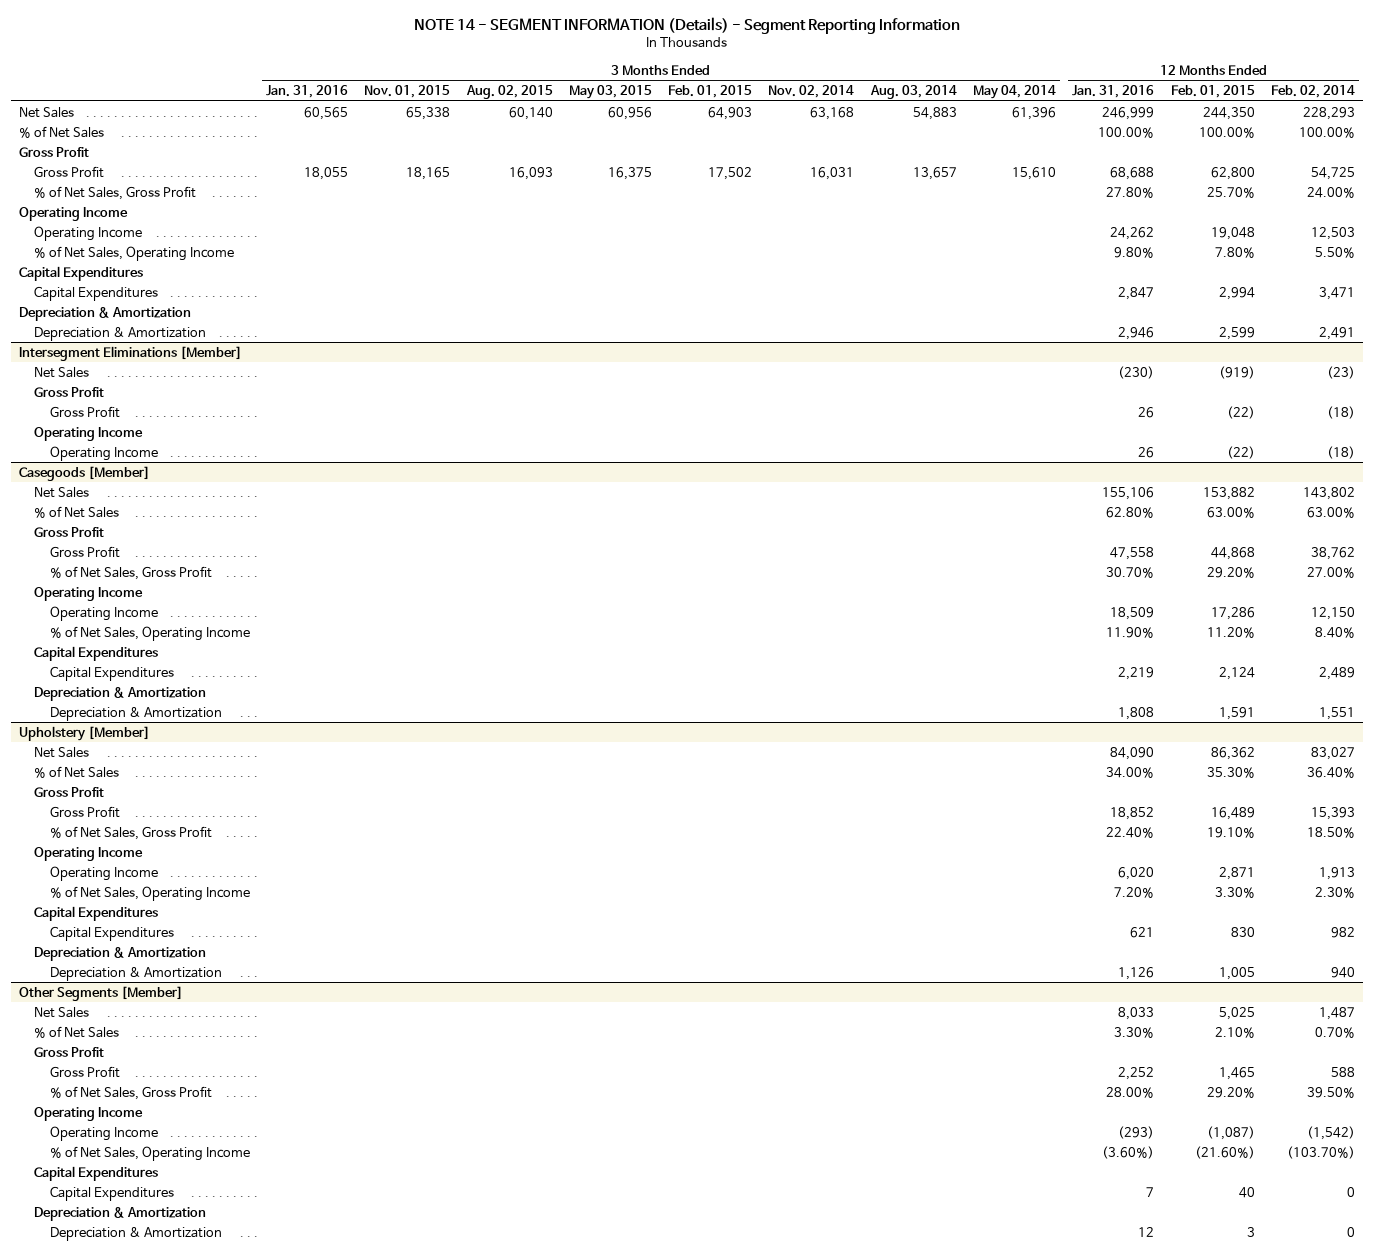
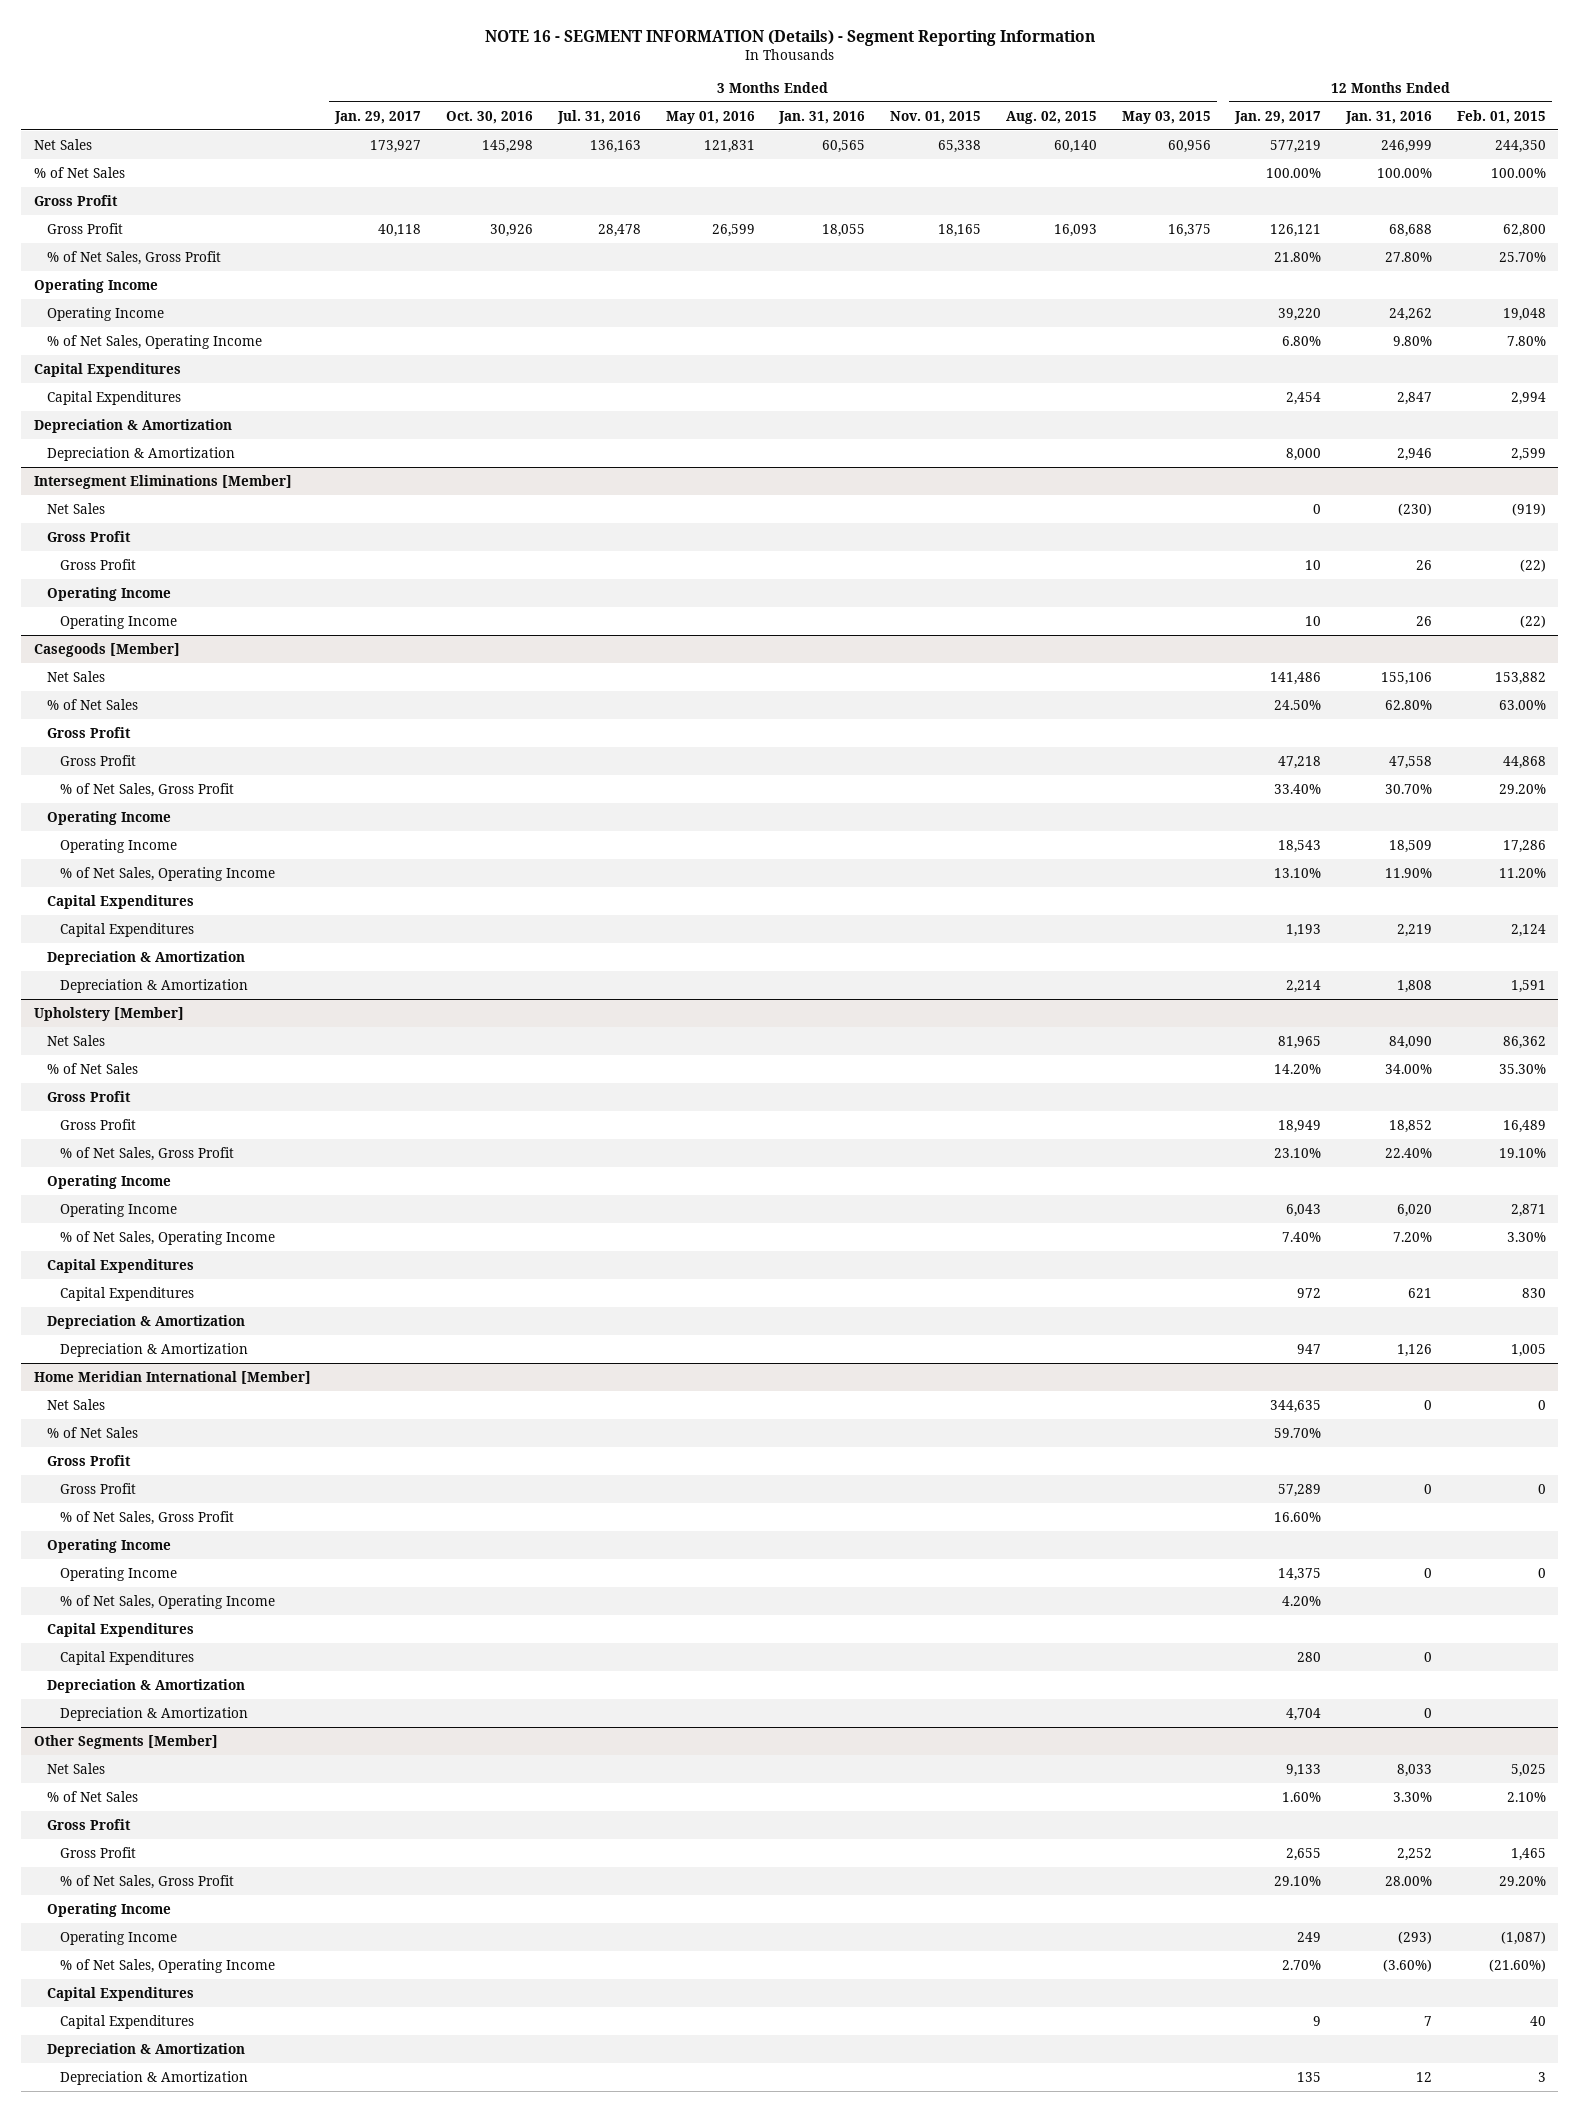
[413,17,960,35] NOTE 14 - SEGMENT INFORMATION (Details) - Segment Reporting Information -> [484,30,1095,47] NOTE 16 - SEGMENT INFORMATION (Details) - Segment Reporting Information
[668,85,753,99] Feb. 01, 2015 -> none
[768,85,855,99] Nov. 02, 2014 -> none
[869,85,957,100] Aug. 03, 2014 -> none
[973,85,1057,100] May 04, 2014 -> none
[1270,85,1355,99] Feb. 02, 2014 -> none
none -> [334,110,422,124] Jan. 29, 2017
none -> [446,110,534,124] Oct. 30, 2016
none -> [556,109,641,124] Jul. 31, 2016
none -> [665,110,755,124] May 01, 2016
none -> [1234,110,1322,124] Jan. 29, 2017
none -> [33,1370,311,1384] Home Meridian International [Member]
none -> [46,1398,105,1410] Net Sales
none -> [46,1426,138,1438] % of Net Sales
none -> [46,1454,131,1466] Gross Profit
none -> [59,1482,136,1494] Gross Profit
none -> [59,1510,234,1525] % of Net Sales, Gross Profit
none -> [46,1538,171,1553] Operating Income
none -> [59,1566,177,1581] Operating Income
none -> [59,1594,275,1609] % of Net Sales, Operating Income
none -> [46,1622,194,1637] Capital Expenditures
none -> [59,1650,194,1665] Capital Expenditures
none -> [46,1678,245,1693] Depreciation & Amortization
none -> [59,1706,248,1721] Depreciation & Amortization

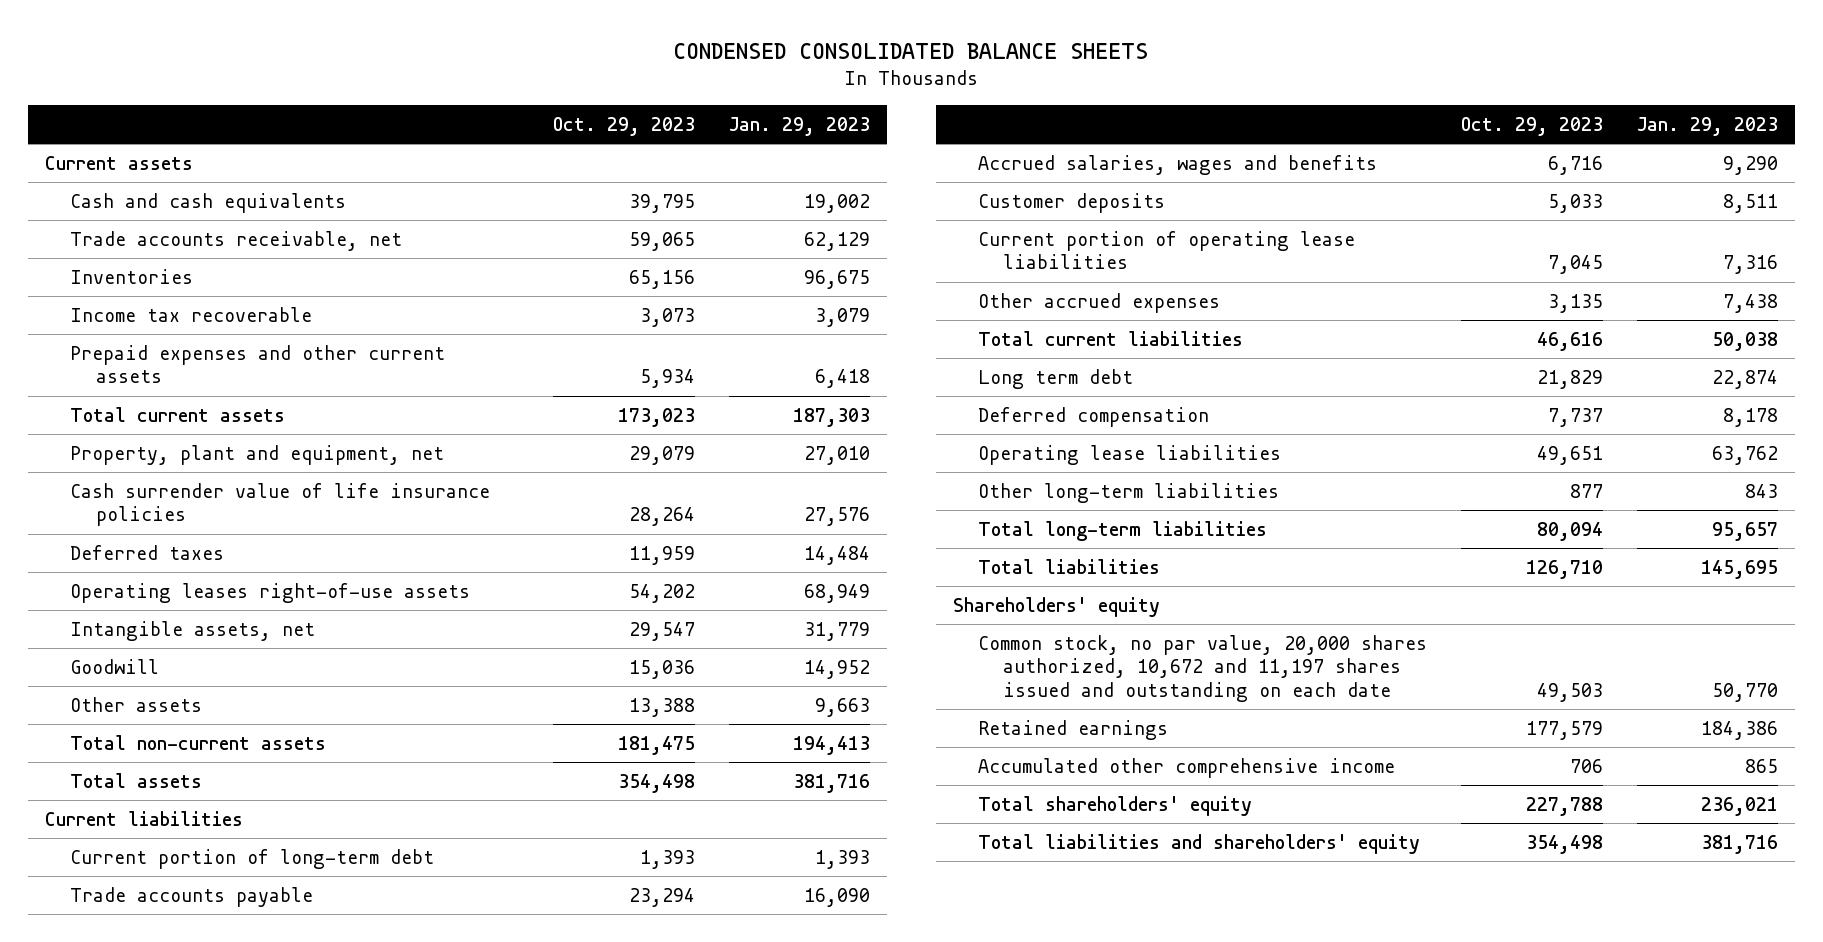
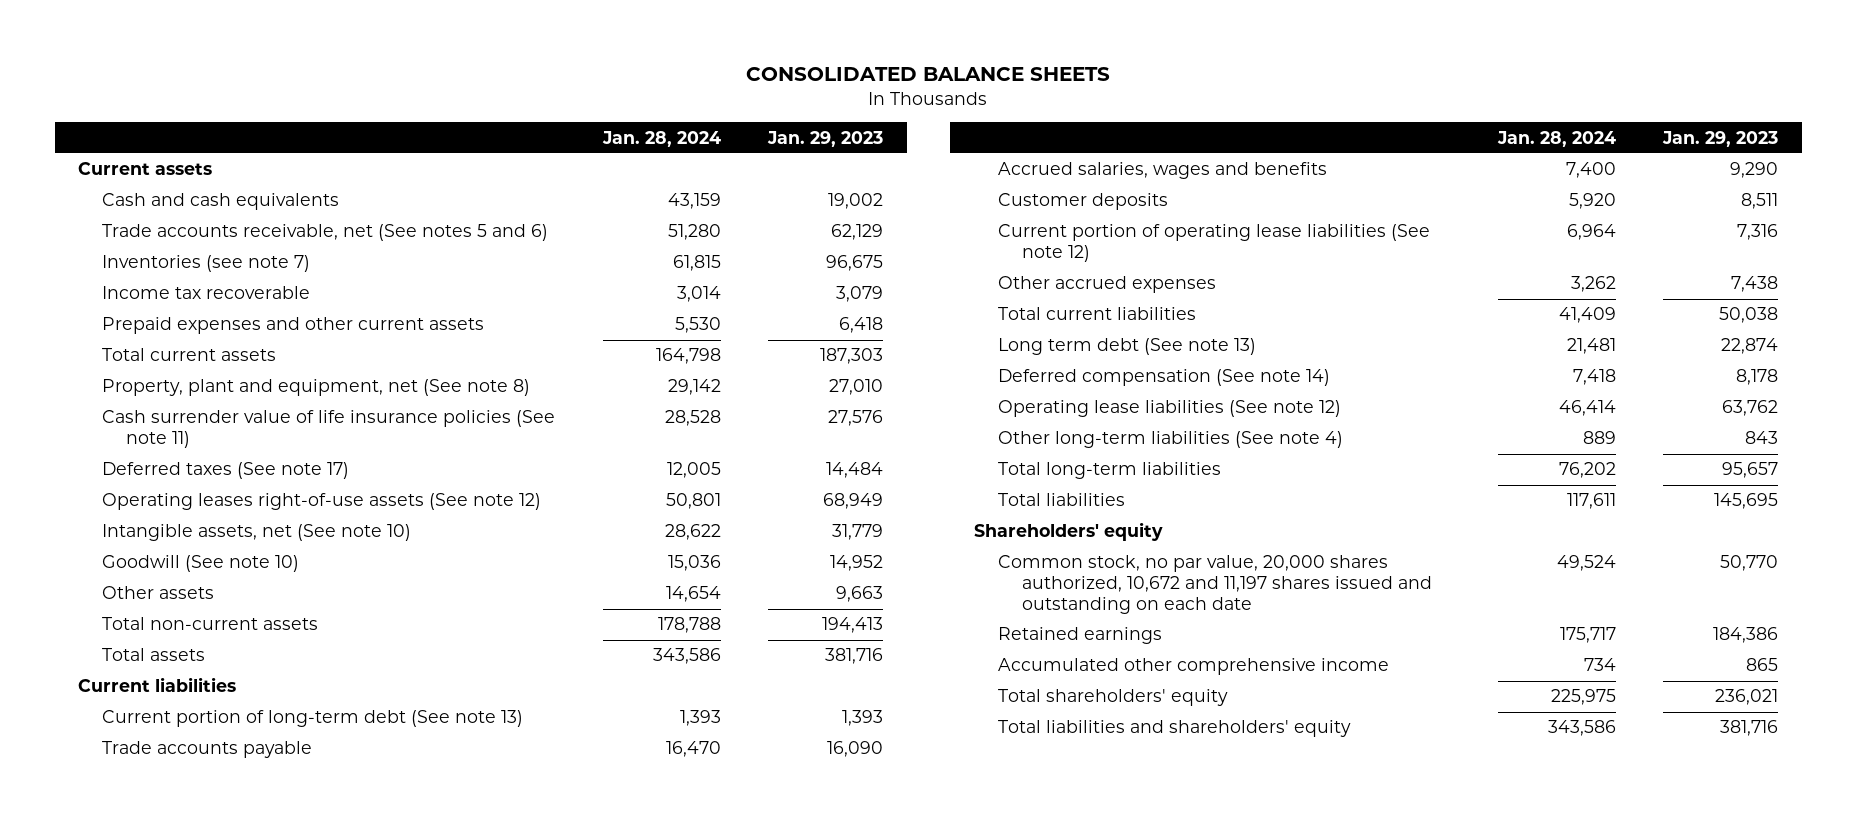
[673,42,1149,59] CONDENSED CONSOLIDATED BALANCE SHEETS -> [746,67,1111,82] CONSOLIDATED BALANCE SHEETS
[553,116,696,136] Oct. 29, 2023 -> none
none -> [601,130,721,147] Jan. 28, 2024
[70,230,403,251] Trade accounts receivable, net -> [102,224,549,242] Trade accounts receivable, net (See notes 5 and 6)
[70,268,194,284] Inventories -> [102,255,311,273] Inventories (see note 7)
[70,444,445,465] Property, plant and equipment, net -> [102,379,531,397] Property, plant and equipment, net (See note 8)
[70,482,491,527] Cash surrender value of life insurance policies -> [102,410,556,449] Cash surrender value of life insurance policies (See note 11)
[70,544,225,560] Deferred taxes -> [102,462,350,480] Deferred taxes (See note 17)
[70,582,471,603] Operating leases right-of-use assets -> [102,493,542,511] Operating leases right-of-use assets (See note 12)
[70,620,316,641] Intangible assets, net -> [102,524,412,542] Intangible assets, net (See note 10)
[70,658,160,674] Goodwill -> [102,555,300,573] Goodwill (See note 10)
[70,848,435,869] Current portion of long-term debt -> [102,710,524,728] Current portion of long-term debt (See note 13)
[978,230,1356,270] Current portion of operating lease liabilities -> [997,224,1430,263] Current portion of operating lease liabilities (See note 12)
[978,368,1134,389] Long term debt -> [997,338,1256,356] Long term debt (See note 13)
[978,406,1210,427] Deferred compensation -> [997,369,1330,387] Deferred compensation (See note 14)
[978,444,1282,465] Operating lease liabilities -> [997,400,1341,418] Operating lease liabilities (See note 12)
[978,482,1280,503] Other long-term liabilities -> [997,431,1343,449] Other long-term liabilities (See note 4)

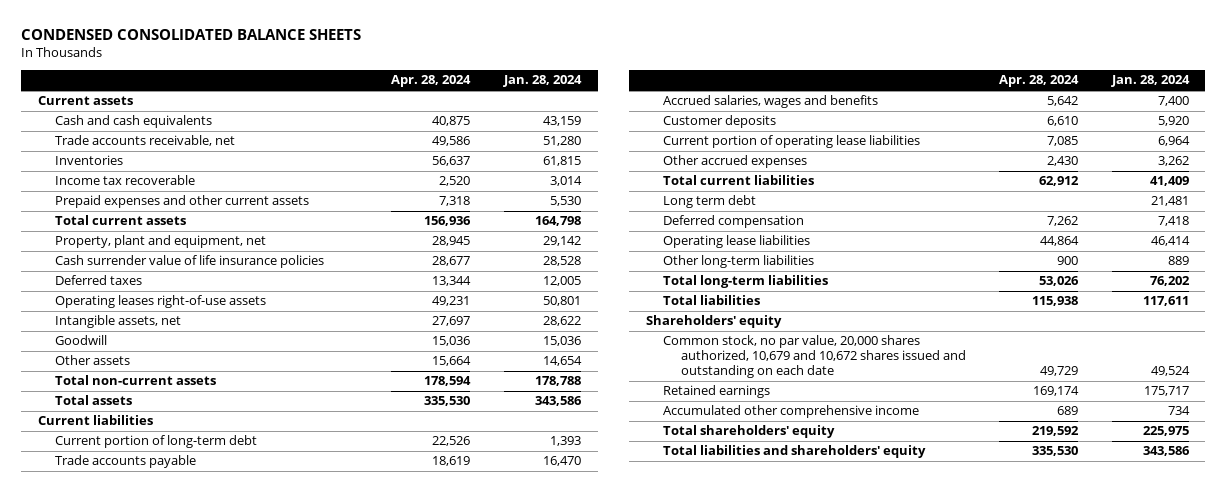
[746,67,1111,82] CONSOLIDATED BALANCE SHEETS -> [21,29,362,41] CONDENSED CONSOLIDATED BALANCE SHEETS
[766,130,883,147] Jan. 29, 2023 -> none
none -> [391,75,472,88] Apr. 28, 2024
[102,224,549,242] Trade accounts receivable, net (See notes 5 and 6) -> [55,135,236,147] Trade accounts receivable, net
[102,255,311,273] Inventories (see note 7) -> [55,155,124,166] Inventories
[102,379,531,397] Property, plant and equipment, net (See note 8) -> [55,235,267,249] Property, plant and equipment, net
[102,410,556,449] Cash surrender value of life insurance policies (See note 11) -> [55,255,325,269] Cash surrender value of life insurance policies
[102,462,350,480] Deferred taxes (See note 17) -> [55,275,143,286] Deferred taxes
[102,493,542,511] Operating leases right-of-use assets (See note 12) -> [55,295,267,309] Operating leases right-of-use assets
[102,524,412,542] Intangible assets, net (See note 10) -> [55,315,182,329] Intangible assets, net
[102,555,300,573] Goodwill (See note 10) -> [55,335,108,346] Goodwill
[102,710,524,728] Current portion of long-term debt (See note 13) -> [55,435,258,449] Current portion of long-term debt
[997,224,1430,263] Current portion of operating lease liabilities (See note 12) -> [663,135,921,149] Current portion of operating lease liabilities
[997,338,1256,356] Long term debt (See note 13) -> [663,195,757,209] Long term debt
[997,369,1330,387] Deferred compensation (See note 14) -> [663,215,805,229] Deferred compensation
[997,400,1341,418] Operating lease liabilities (See note 12) -> [663,235,811,249] Operating lease liabilities
[997,431,1343,449] Other long-term liabilities (See note 4) -> [663,255,815,269] Other long-term liabilities
[997,555,1432,615] Common stock, no par value, 20,000 shares authorized, 10,672 and 11,197 shares issued and outstanding on each date -> [663,335,966,379] Common stock, no par value, 20,000 shares authorized, 10,679 and 10,672 shares issued and outstanding on each date

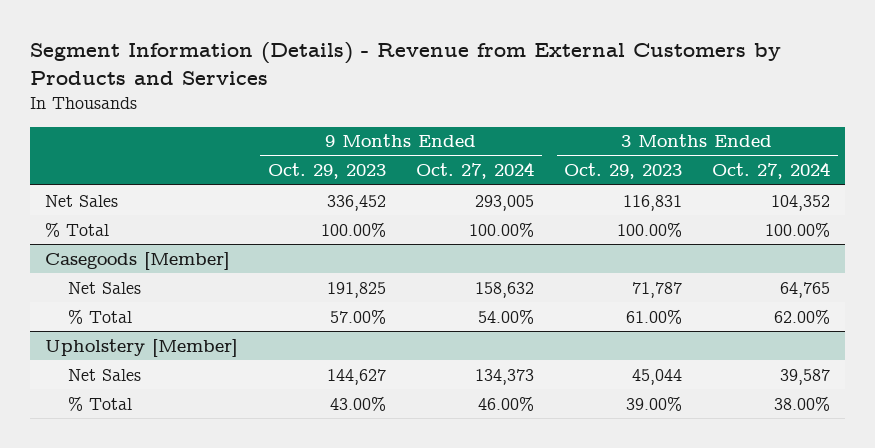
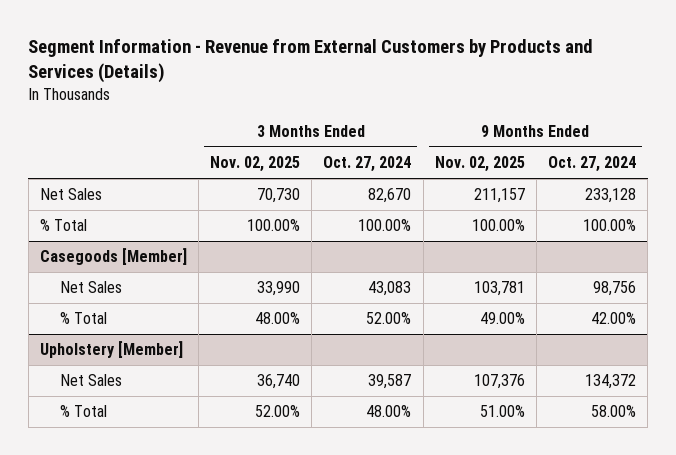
[29,42,781,85] Segment Information (Details) - Revenue from External Customers by Products and Services -> [28,39,594,83] Segment Information - Revenue from External Customers by Products and Services (Details)
[267,163,386,180] Oct. 29, 2023 -> none
[564,163,683,180] Oct. 29, 2023 -> none
none -> [210,156,301,173] Nov. 02, 2025
none -> [434,156,525,173] Nov. 02, 2025
[475,194,535,211] 293,005 -> [584,188,636,204] 233,128
[771,194,831,211] 104,352 -> [368,188,412,204] 82,670
[475,281,535,298] 158,632 -> [592,281,636,297] 98,756
[780,281,831,298] 64,765 -> [368,281,412,297] 43,083
[478,308,535,324] 54.00% -> [590,312,636,325] 42.00%
[774,308,831,324] 62.00% -> [366,312,412,325] 52.00%
[475,368,535,385] 134,373 -> [584,374,636,390] 134,372
[478,395,535,411] 46.00% -> [590,405,636,418] 58.00%
[774,395,831,411] 38.00% -> [366,405,412,418] 48.00%

